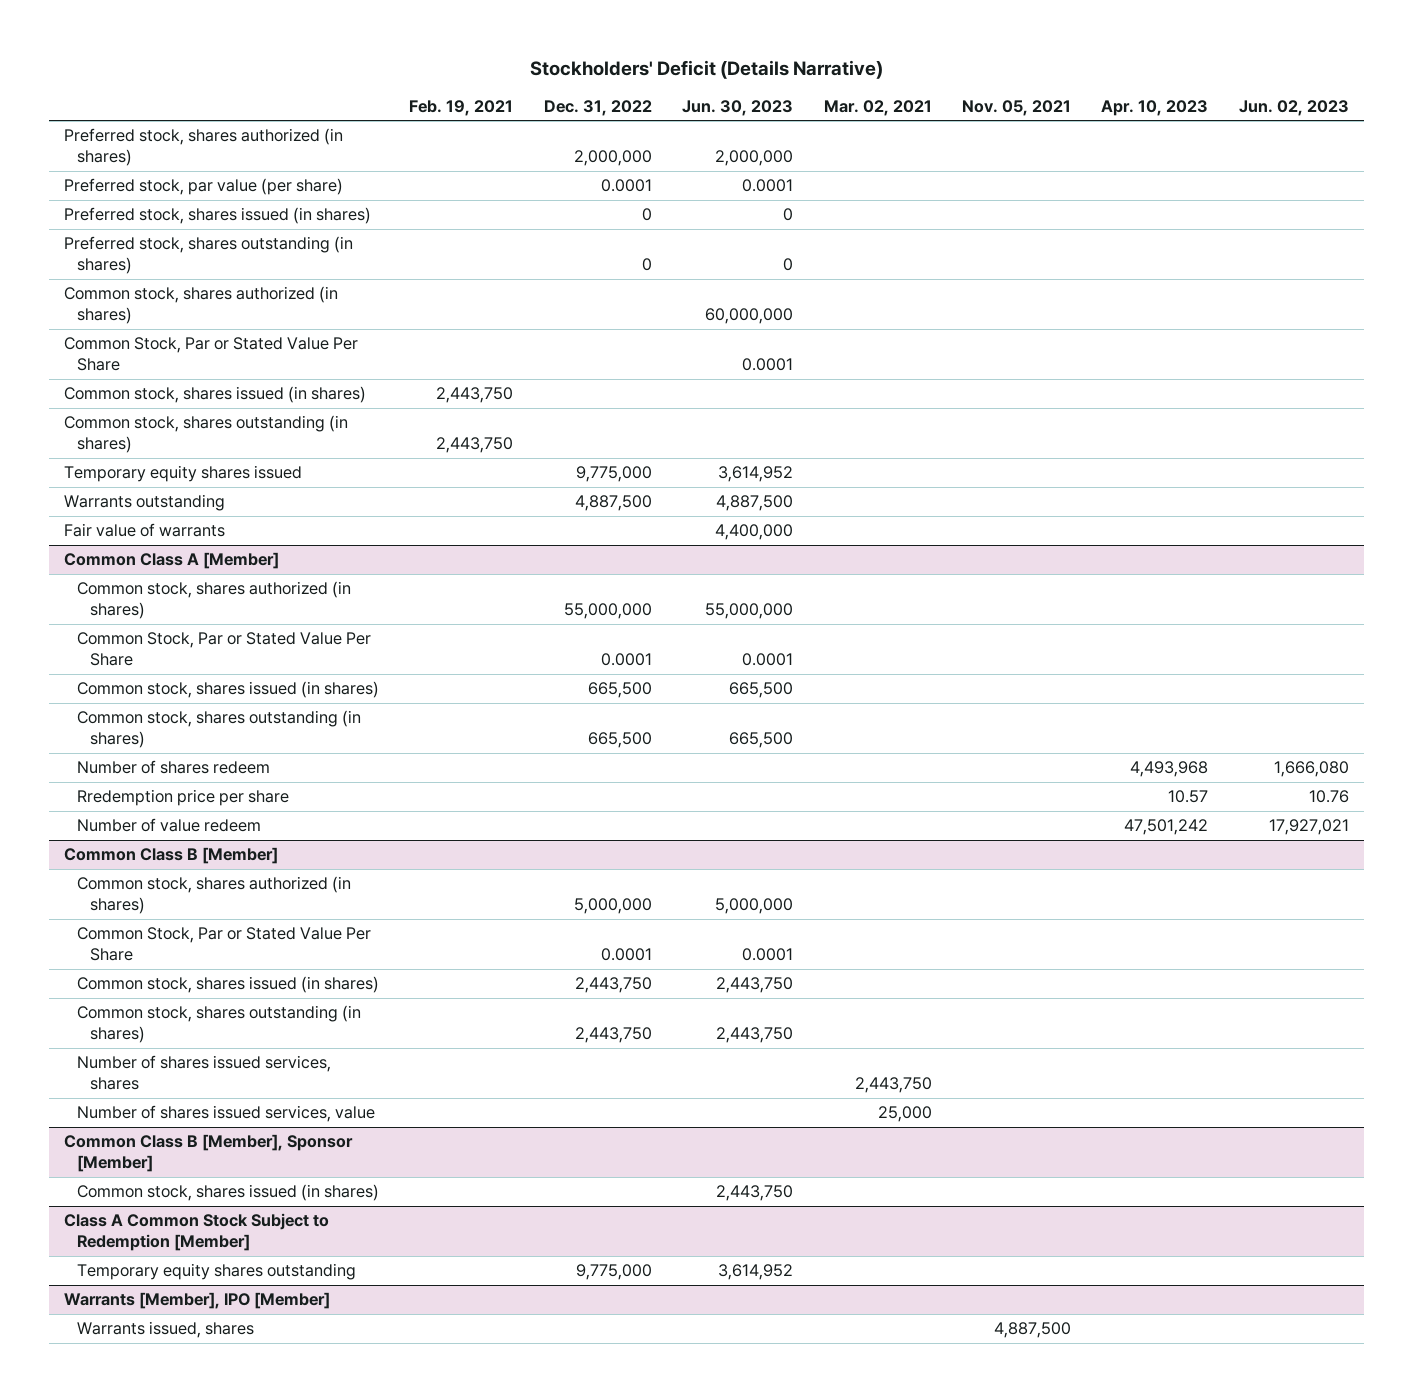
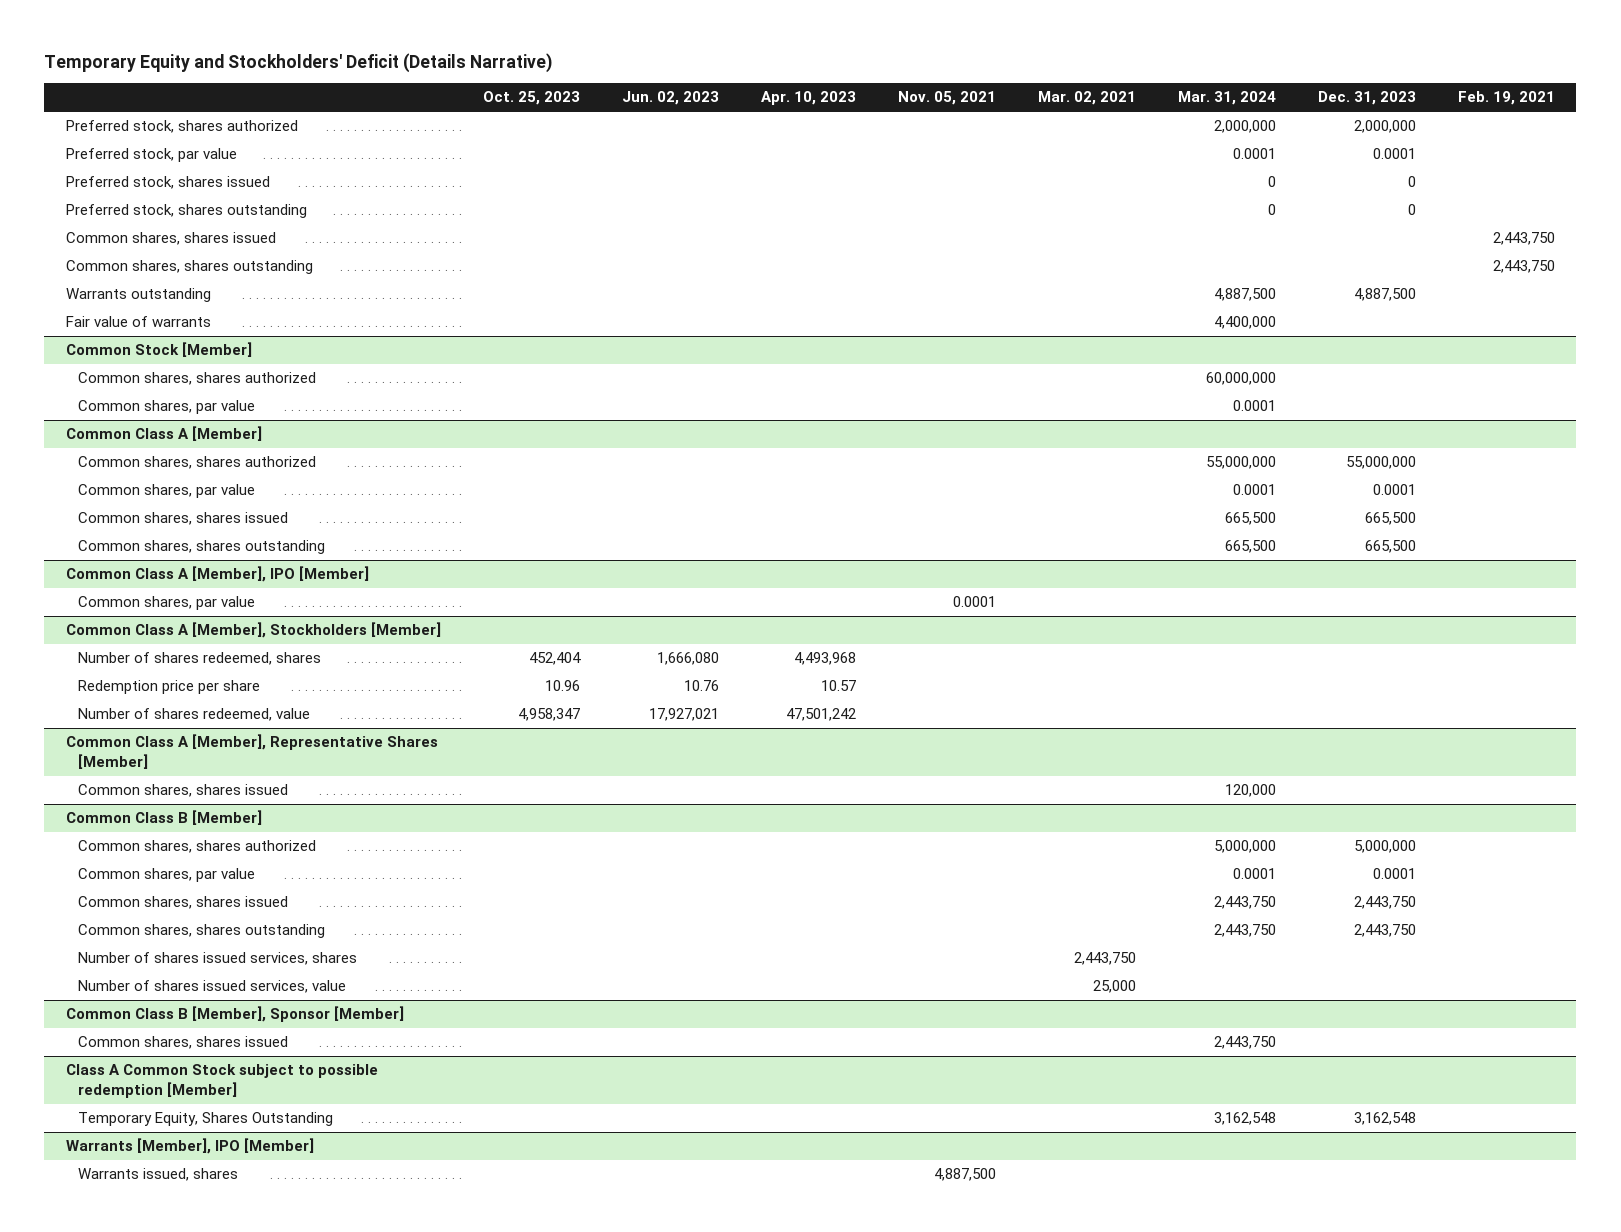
[529,60,883,80] Stockholders' Deficit (Details Narrative) -> [44,52,553,73] Temporary Equity and Stockholders' Deficit (Details Narrative)
[543,100,652,117] Dec. 31, 2022 -> none
[682,100,794,117] Jun. 30, 2023 -> none
none -> [482,91,580,106] Oct. 25, 2023
none -> [1178,91,1277,106] Mar. 31, 2024
none -> [1318,91,1417,106] Dec. 31, 2023
[64,286,339,325] Common stock, shares authorized (in shares) -> none
[64,337,359,372] Common Stock, Par or Stated Value Per Share -> none
[64,465,303,483] Temporary equity shares issued -> none
[64,128,344,167] Preferred stock, shares authorized (in shares) -> [65,120,298,134] Preferred stock, shares authorized
[64,178,344,196] Preferred stock, par value (per share) -> [65,148,237,163] Preferred stock, par value
[64,207,372,225] Preferred stock, shares issued (in shares) -> [65,176,270,190] Preferred stock, shares issued
[64,236,354,275] Preferred stock, shares outstanding (in shares) -> [65,204,307,219] Preferred stock, shares outstanding
[64,386,367,404] Common stock, shares issued (in shares) -> [65,232,276,246] Common shares, shares issued
[64,415,349,454] Common stock, shares outstanding (in shares) -> [65,260,313,275] Common shares, shares outstanding
none -> [65,342,252,358] Common Stock [Member]
none -> [78,372,317,386] Common shares, shares authorized
none -> [78,400,256,415] Common shares, par value
[77,760,271,775] Number of shares redeem -> none
[77,789,290,807] Rredemption price per share -> none
[77,818,262,833] Number of value redeem -> none
[77,581,352,620] Common stock, shares authorized (in shares) -> [78,456,317,470] Common shares, shares authorized
[77,632,372,667] Common Stock, Par or Stated Value Per Share -> [78,484,256,499] Common shares, par value
[77,681,380,699] Common stock, shares issued (in shares) -> [78,512,289,526] Common shares, shares issued
[77,710,362,749] Common stock, shares outstanding (in shares) -> [78,540,326,555] Common shares, shares outstanding
none -> [65,566,369,583] Common Class A [Member], IPO [Member]
none -> [78,596,256,611] Common shares, par value
none -> [65,622,441,639] Common Class A [Member], Stockholders [Member]
none -> [78,652,322,666] Number of shares redeemed, shares
none -> [78,680,261,695] Redemption price per share
none -> [78,708,311,722] Number of shares redeemed, value
none -> [65,734,438,769] Common Class A [Member], Representative Shares [Member]
none -> [78,784,289,798] Common shares, shares issued
[77,876,352,915] Common stock, shares authorized (in shares) -> [78,840,317,854] Common shares, shares authorized
[77,927,372,962] Common Stock, Par or Stated Value Per Share -> [78,868,256,883] Common shares, par value
[77,976,380,994] Common stock, shares issued (in shares) -> [78,896,289,910] Common shares, shares issued
[77,1005,362,1044] Common stock, shares outstanding (in shares) -> [78,924,326,939] Common shares, shares outstanding
[77,1184,380,1202] Common stock, shares issued (in shares) -> [78,1036,289,1050] Common shares, shares issued
[64,1213,330,1252] Class A Common Stock Subject to Redemption [Member] -> [65,1064,378,1098] Class A Common Stock subject to possible redemption [Member]
[77,1263,357,1281] Temporary equity shares outstanding -> [78,1112,334,1127] Temporary Equity, Shares Outstanding

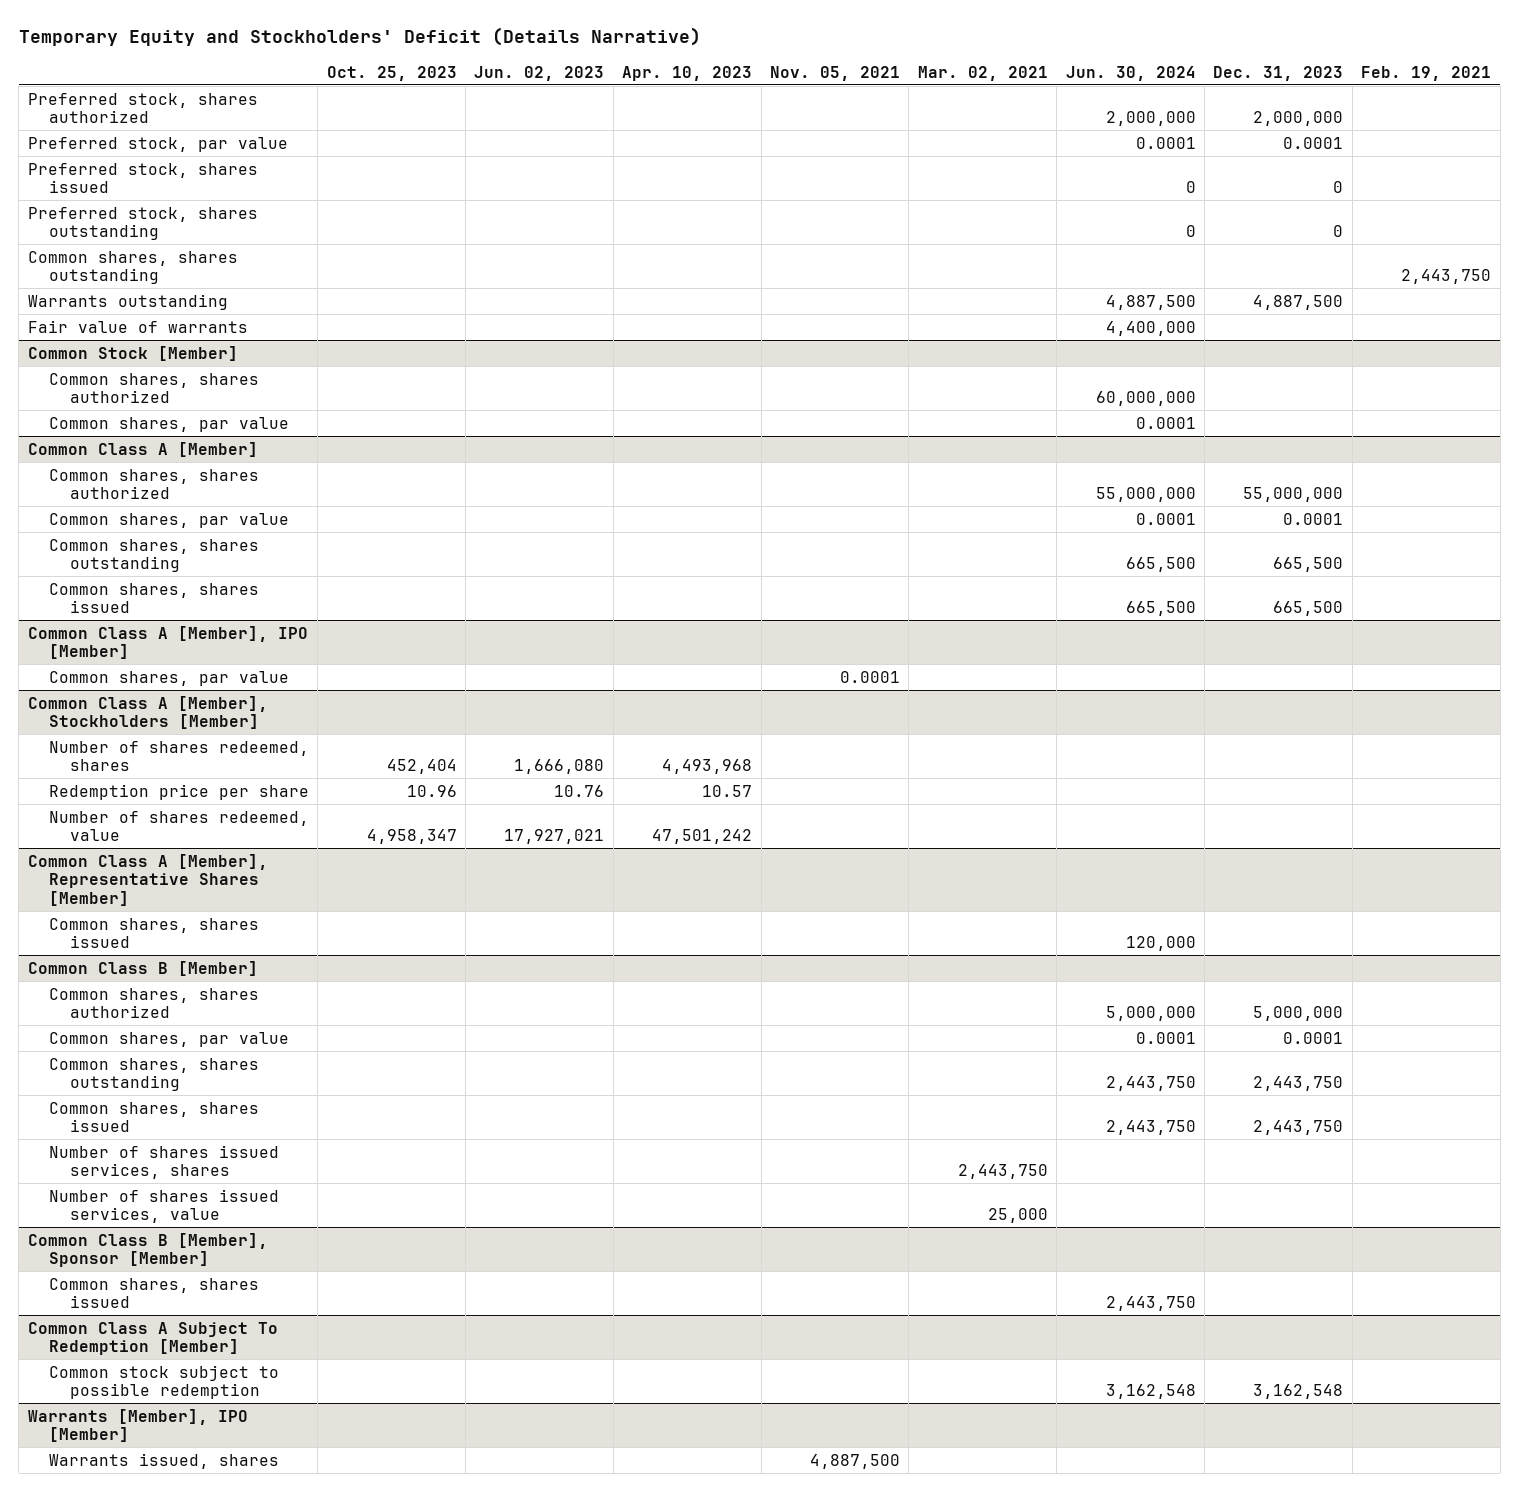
[1178,91,1277,106] Mar. 31, 2024 -> none
none -> [1065,65,1196,81] Jun. 30, 2024
[65,232,276,246] Common shares, shares issued -> none
[78,512,289,526] Common shares, shares issued -> [48,582,259,614] Common shares, shares issued
[78,896,289,910] Common shares, shares issued -> [48,1101,259,1133] Common shares, shares issued
[65,1064,378,1098] Class A Common Stock subject to possible redemption [Member] -> [27,1321,278,1356] Common Class A Subject To Redemption [Member]
[78,1112,334,1127] Temporary Equity, Shares Outstanding -> [48,1364,279,1400] Common stock subject to possible redemption

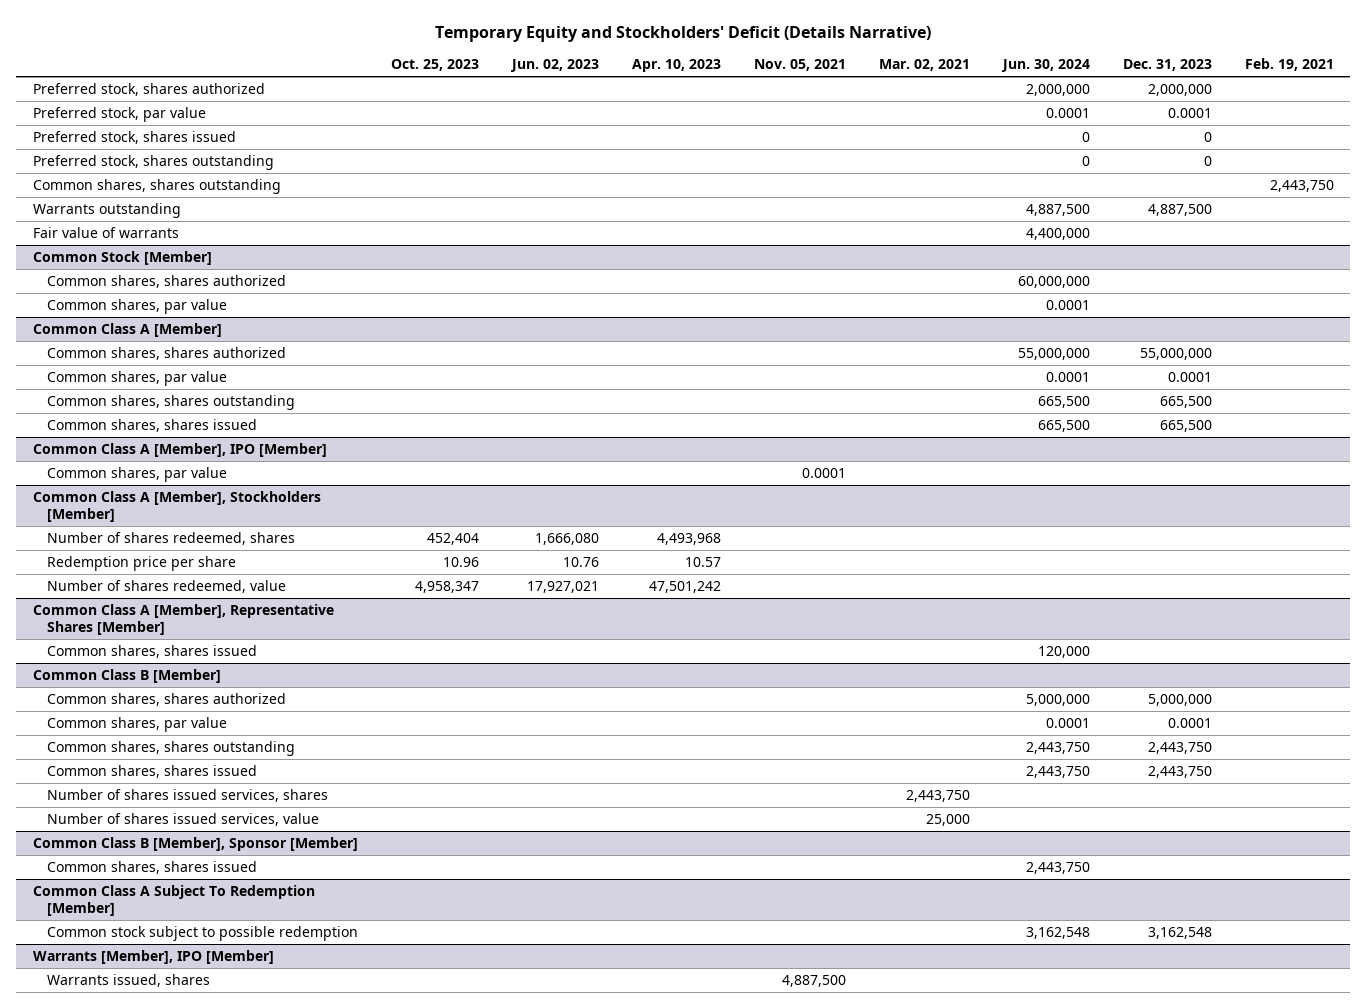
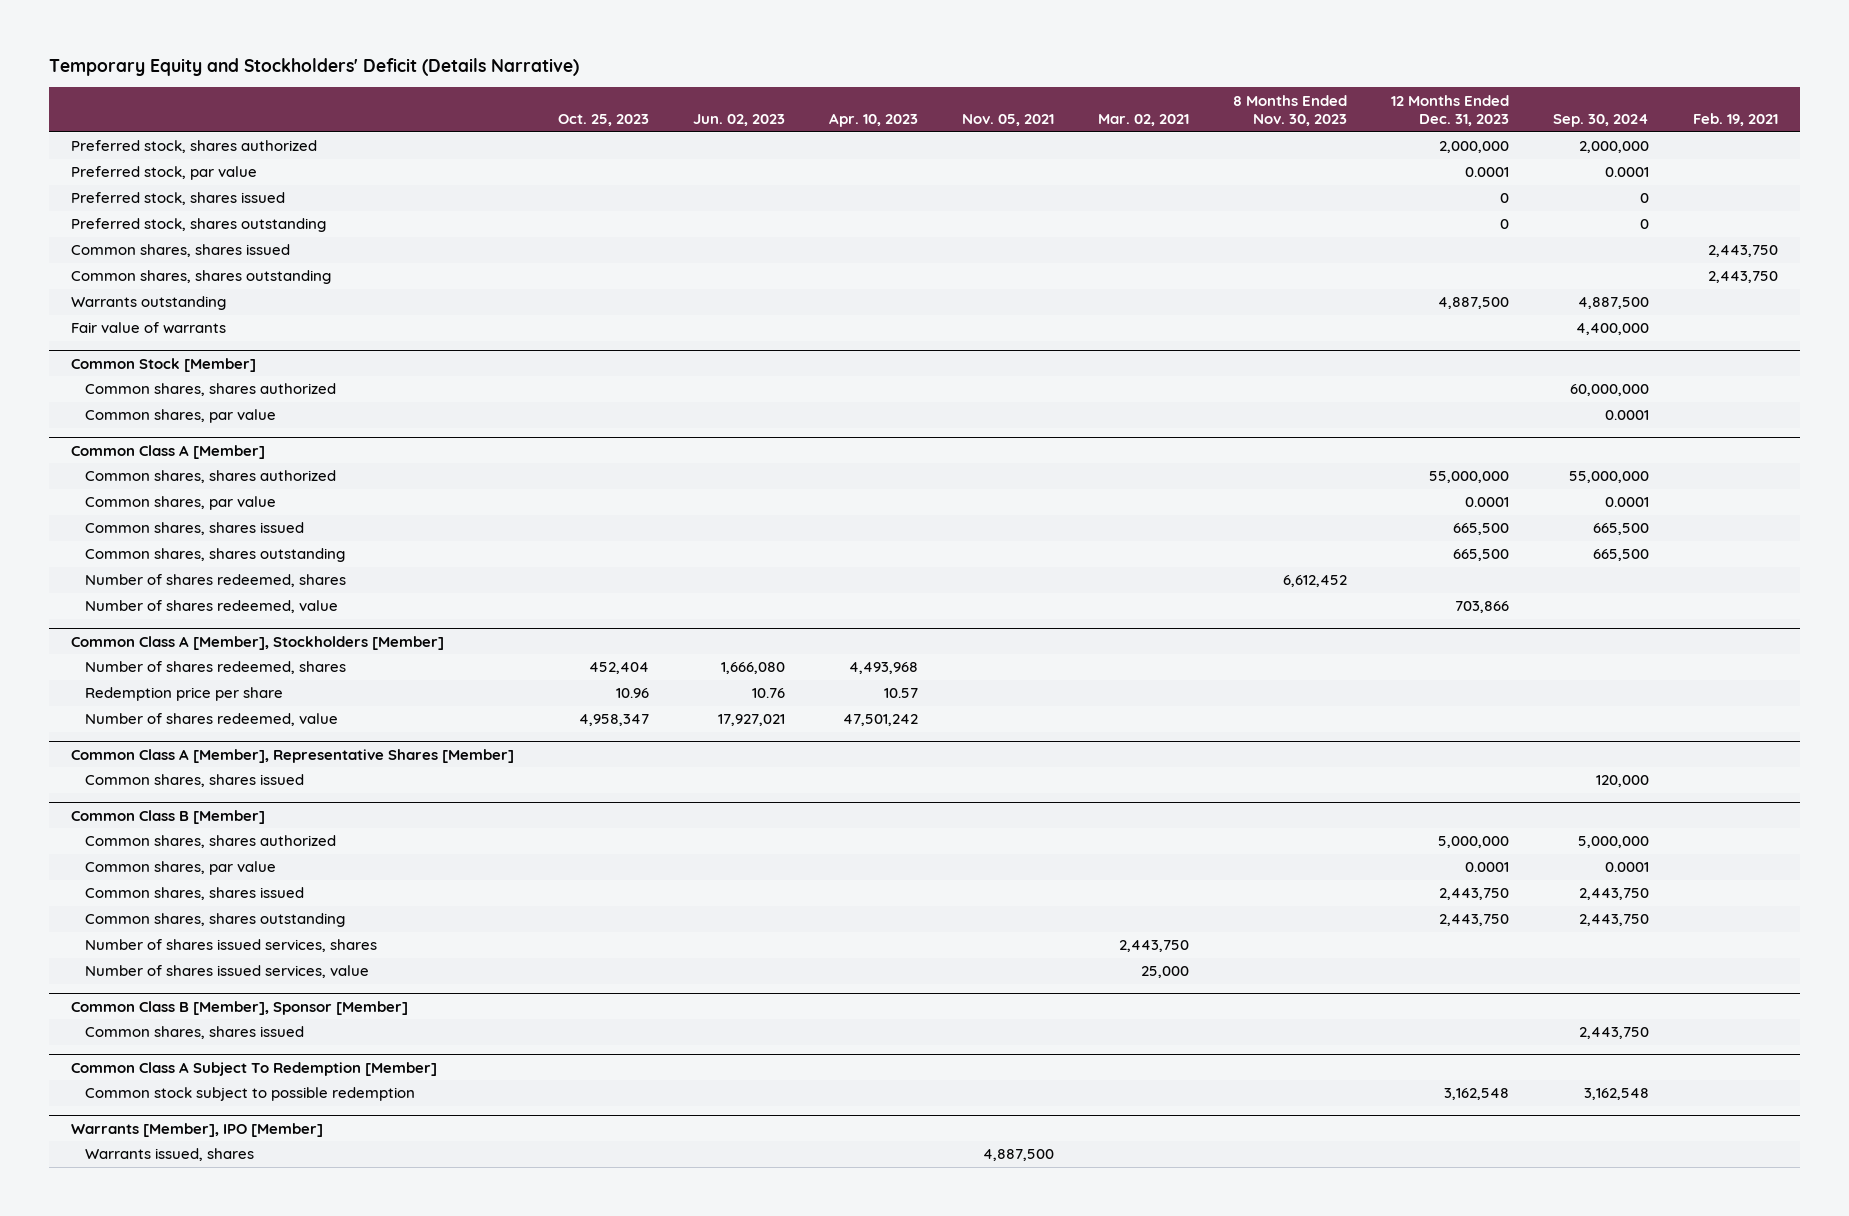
[1000,59,1090,73] Jun. 30, 2024 -> none
[1122,59,1212,72] Dec. 31, 2023 -> none
none -> [1232,94,1347,127] 8 Months Ended Nov. 30, 2023
none -> [1390,94,1509,127] 12 Months Ended Dec. 31, 2023
none -> [1552,114,1649,128] Sep. 30, 2024
none -> [70,244,290,258] Common shares, shares issued
[32,443,327,458] Common Class A [Member], IPO [Member] -> none
[46,467,227,483] Common shares, par value -> none
[46,395,295,411] Common shares, shares outstanding -> [85,548,346,563] Common shares, shares outstanding
none -> [85,574,347,588] Number of shares redeemed, shares
none -> [85,600,339,614] Number of shares redeemed, value
[46,741,295,757] Common shares, shares outstanding -> [85,913,346,928] Common shares, shares outstanding

